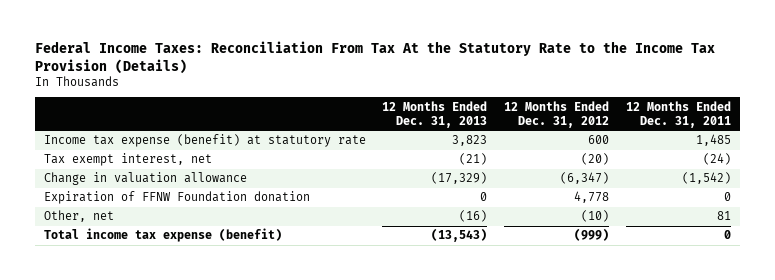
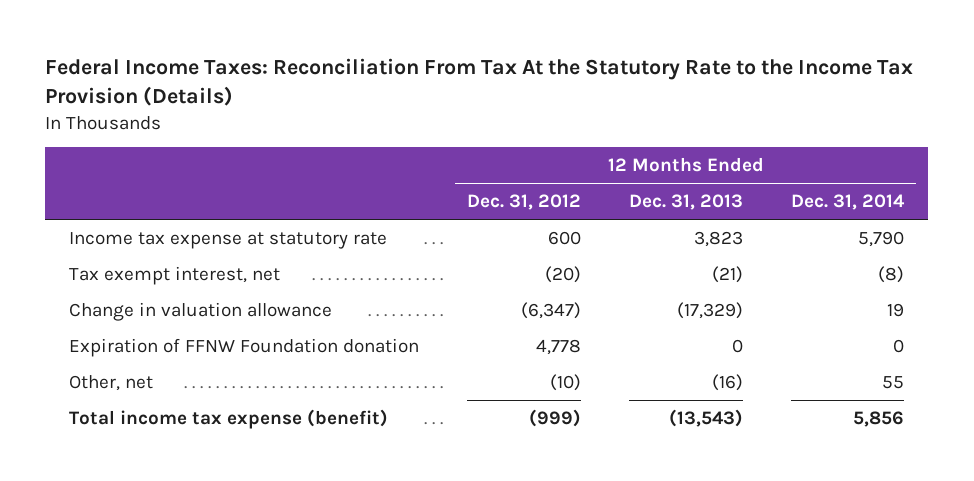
[626,100,732,128] 12 Months Ended Dec. 31, 2011 -> none
none -> [791,194,906,211] Dec. 31, 2014
[43,134,366,148] Income tax expense (benefit) at statutory rate -> [69,231,388,249] Income tax expense at statutory rate

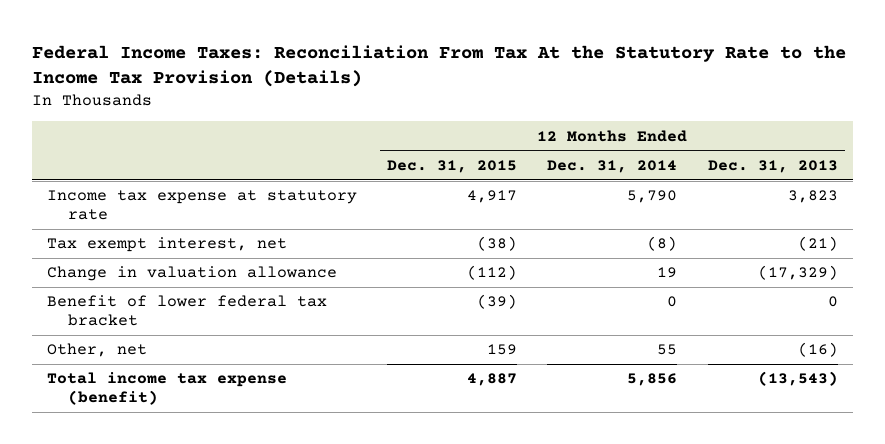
[467,194,582,211] Dec. 31, 2012 -> none
none -> [387,159,518,173] Dec. 31, 2015
[69,337,420,357] Expiration of FFNW Foundation donation -> [47,295,328,327] Benefit of lower federal tax bracket

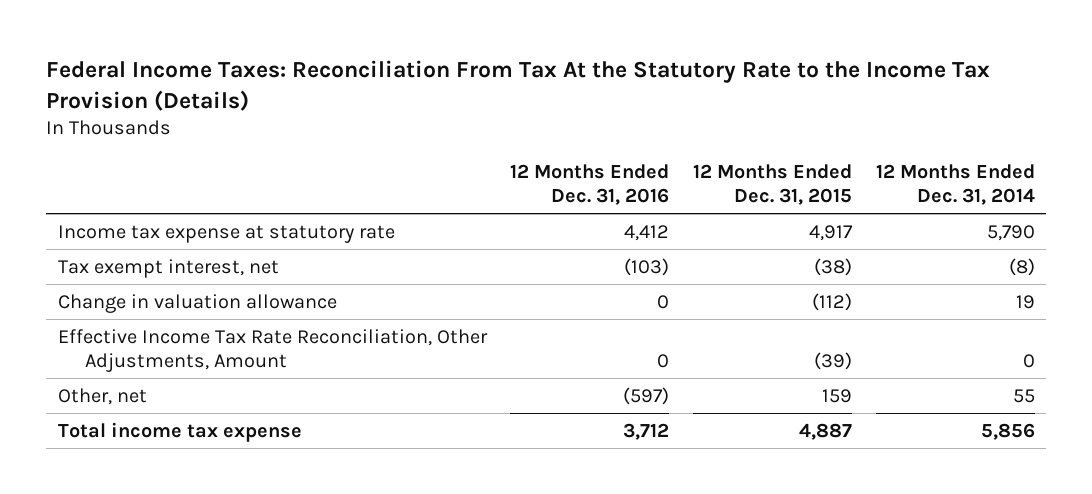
[707,159,838,173] Dec. 31, 2013 -> none
none -> [510,163,670,205] 12 Months Ended Dec. 31, 2016
[47,295,328,327] Benefit of lower federal tax bracket -> none
none -> [57,328,488,372] Effective Income Tax Rate Reconciliation, Other Adjustments, Amount
[47,372,288,406] Total income tax expense (benefit) -> [57,421,302,442] Total income tax expense

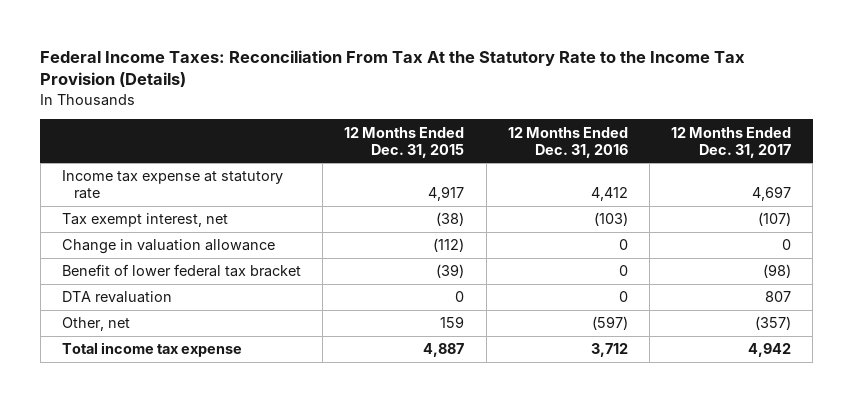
[875,163,1035,205] 12 Months Ended Dec. 31, 2014 -> none
none -> [671,126,792,158] 12 Months Ended Dec. 31, 2017
[57,328,488,372] Effective Income Tax Rate Reconciliation, Other Adjustments, Amount -> [62,264,302,278] Benefit of lower federal tax bracket
none -> [62,291,173,304] DTA revaluation

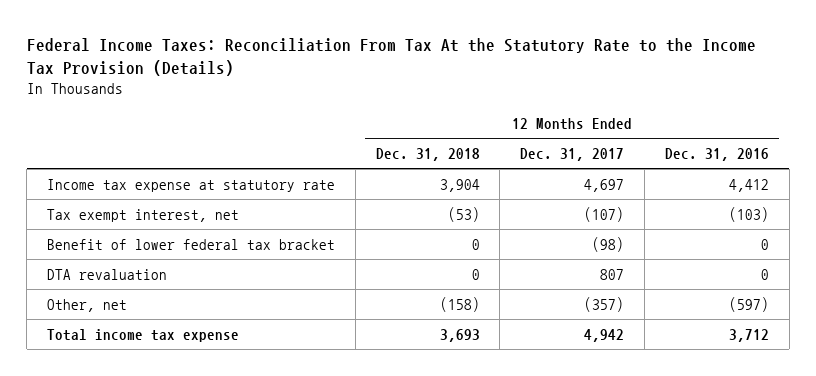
[344,126,465,158] 12 Months Ended Dec. 31, 2015 -> none
none -> [375,148,480,162] Dec. 31, 2018
[62,239,276,255] Change in valuation allowance -> none

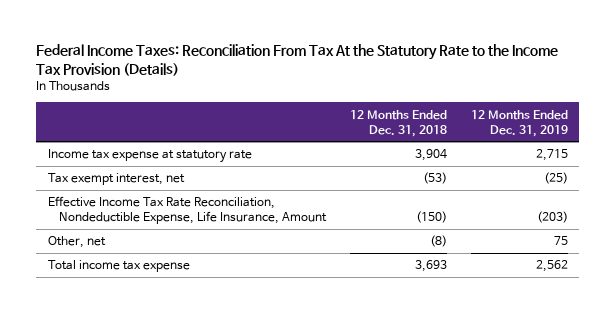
[520,148,625,162] Dec. 31, 2017 -> none
[664,148,769,162] Dec. 31, 2016 -> none
none -> [470,109,568,137] 12 Months Ended Dec. 31, 2019
[46,238,335,250] Benefit of lower federal tax bracket -> none
[46,268,167,280] DTA revaluation -> none
none -> [48,196,327,225] Effective Income Tax Rate Reconciliation, Nondeductible Expense, Life Insurance, Amount
[439,296,480,312] (158) -> [429,235,447,248] (8)

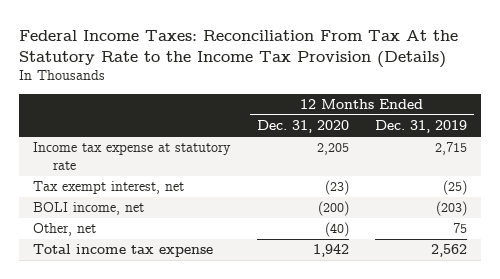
[349,109,447,137] 12 Months Ended Dec. 31, 2018 -> none
none -> [256,120,349,134] Dec. 31, 2020
[48,196,327,225] Effective Income Tax Rate Reconciliation, Nondeductible Expense, Life Insurance, Amount -> [32,202,144,216] BOLI income, net

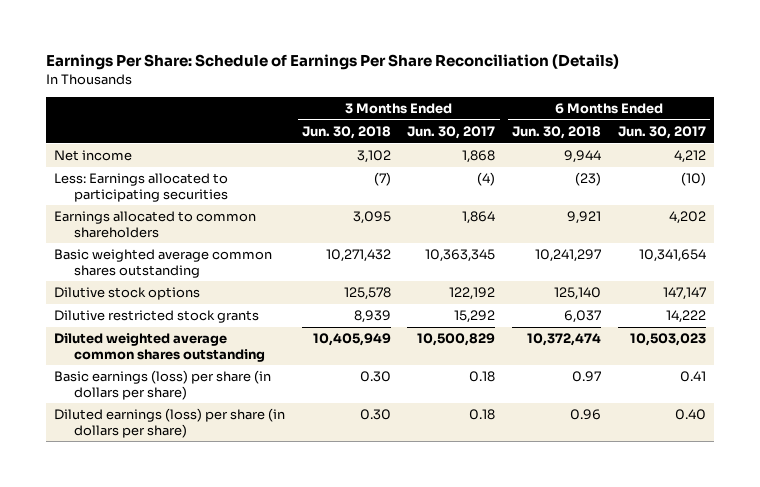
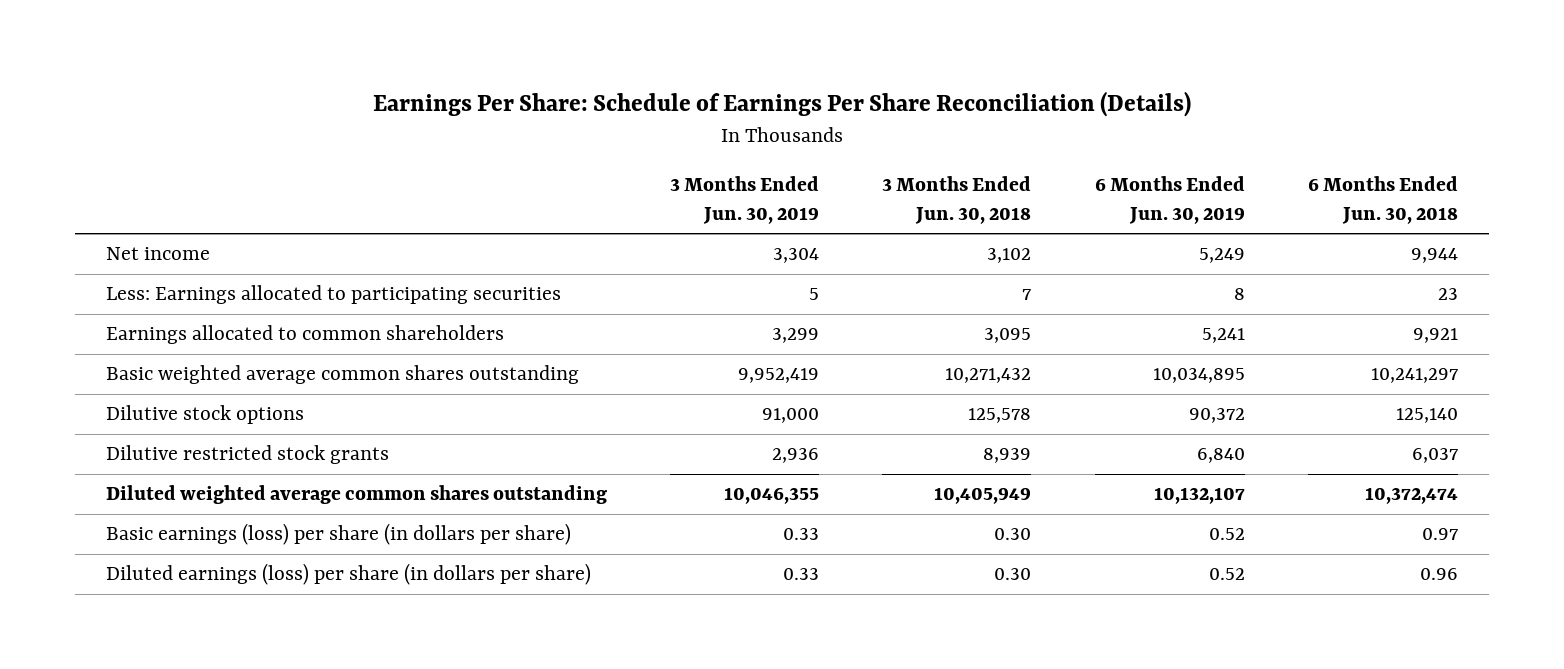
[407,126,496,140] Jun. 30, 2017 -> none
[617,126,706,140] Jun. 30, 2017 -> none
none -> [670,176,820,224] 3 Months Ended Jun. 30, 2019
none -> [1094,176,1245,224] 6 Months Ended Jun. 30, 2019
[373,172,391,187] (7) -> [1022,289,1032,301] 7
[575,172,602,187] (23) -> [1437,288,1458,301] 23

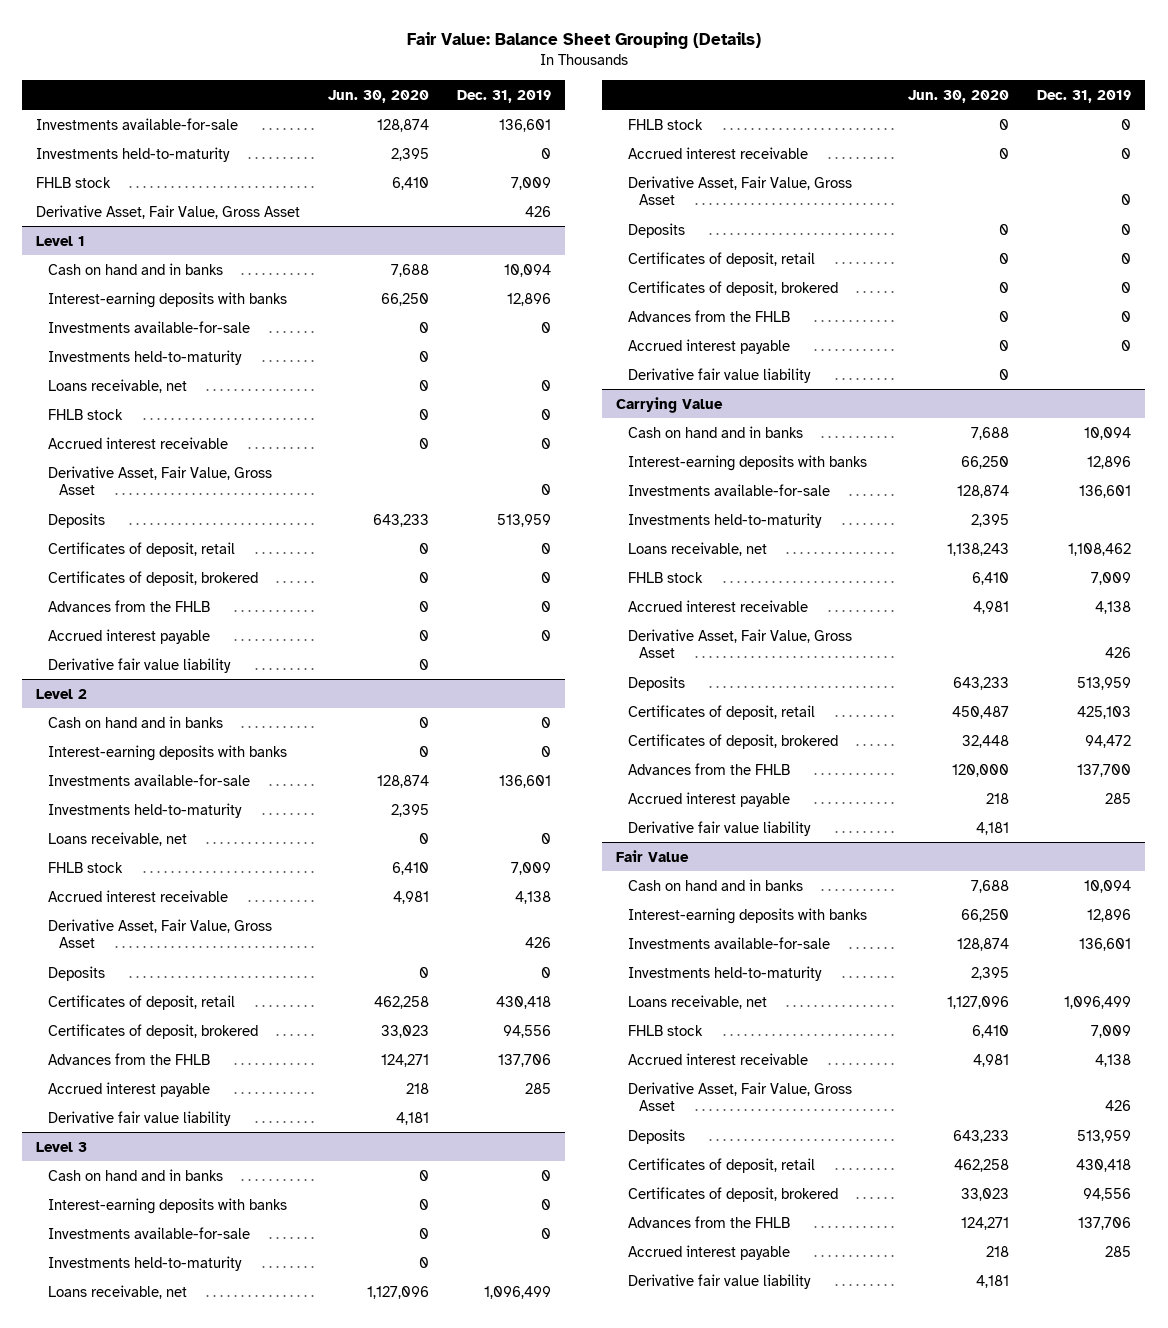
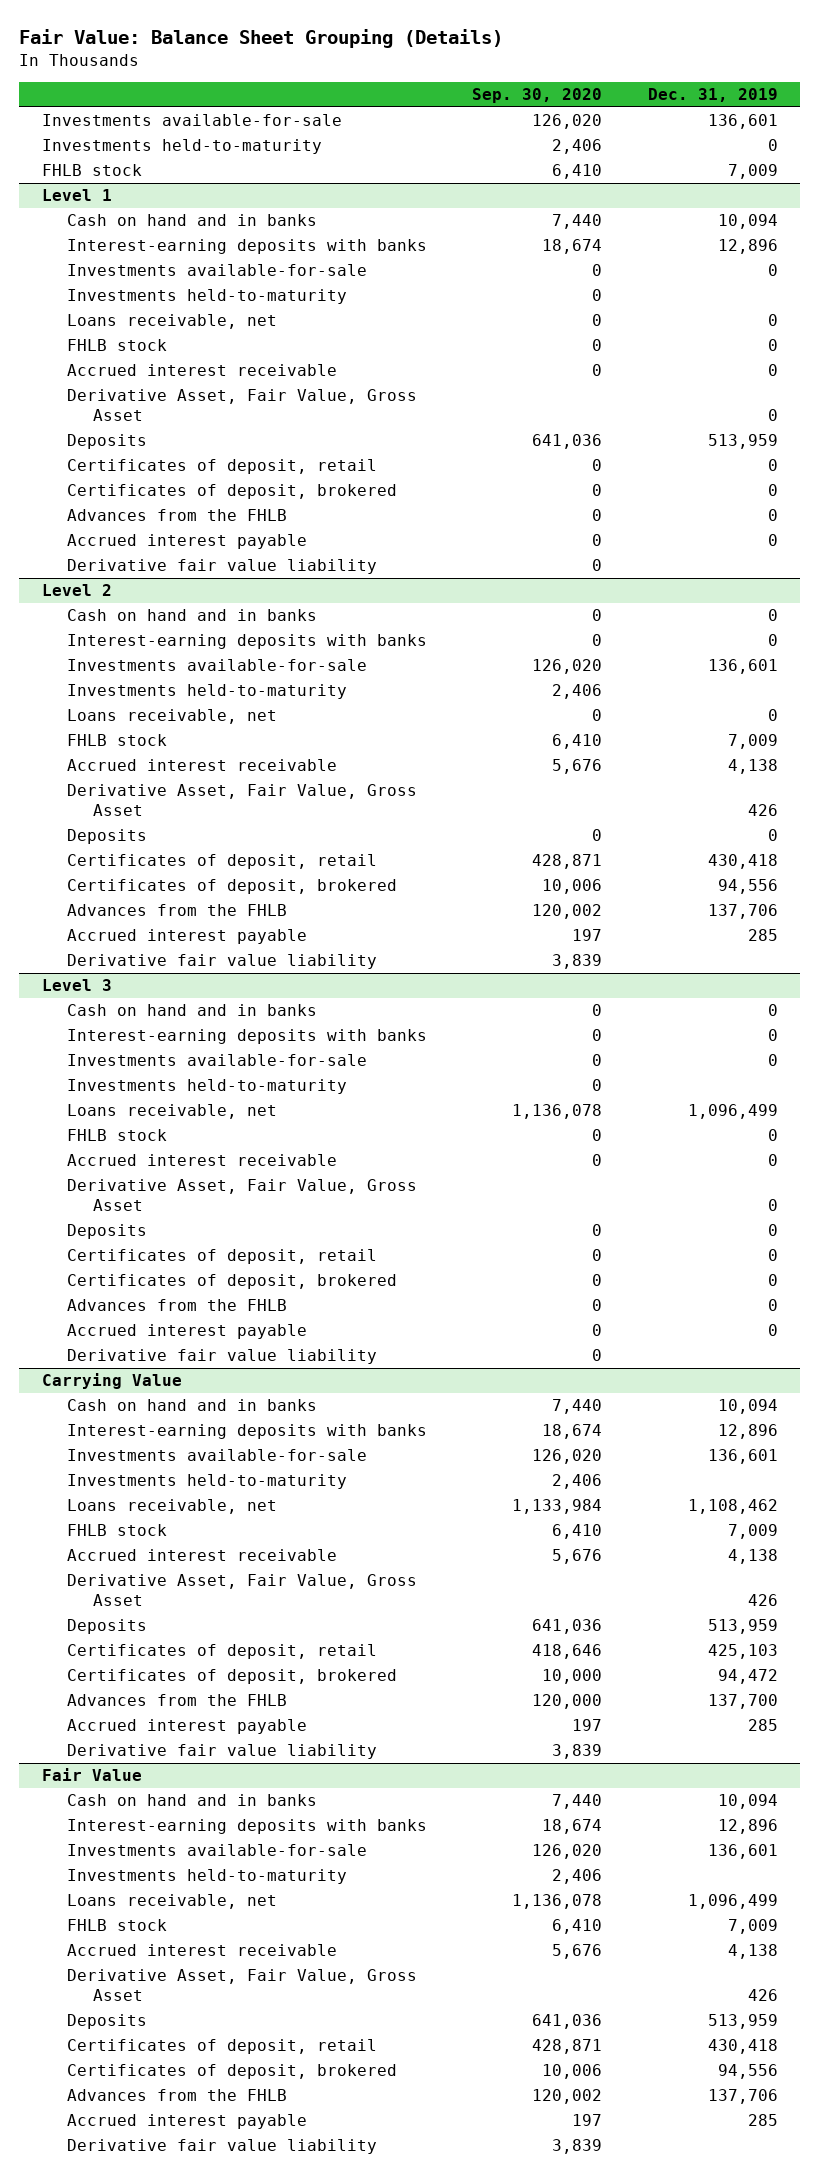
[328,89,430,103] Jun. 30, 2020 -> none
none -> [472,88,603,104] Sep. 30, 2020
[36,204,301,219] Derivative Asset, Fair Value, Gross Asset -> none

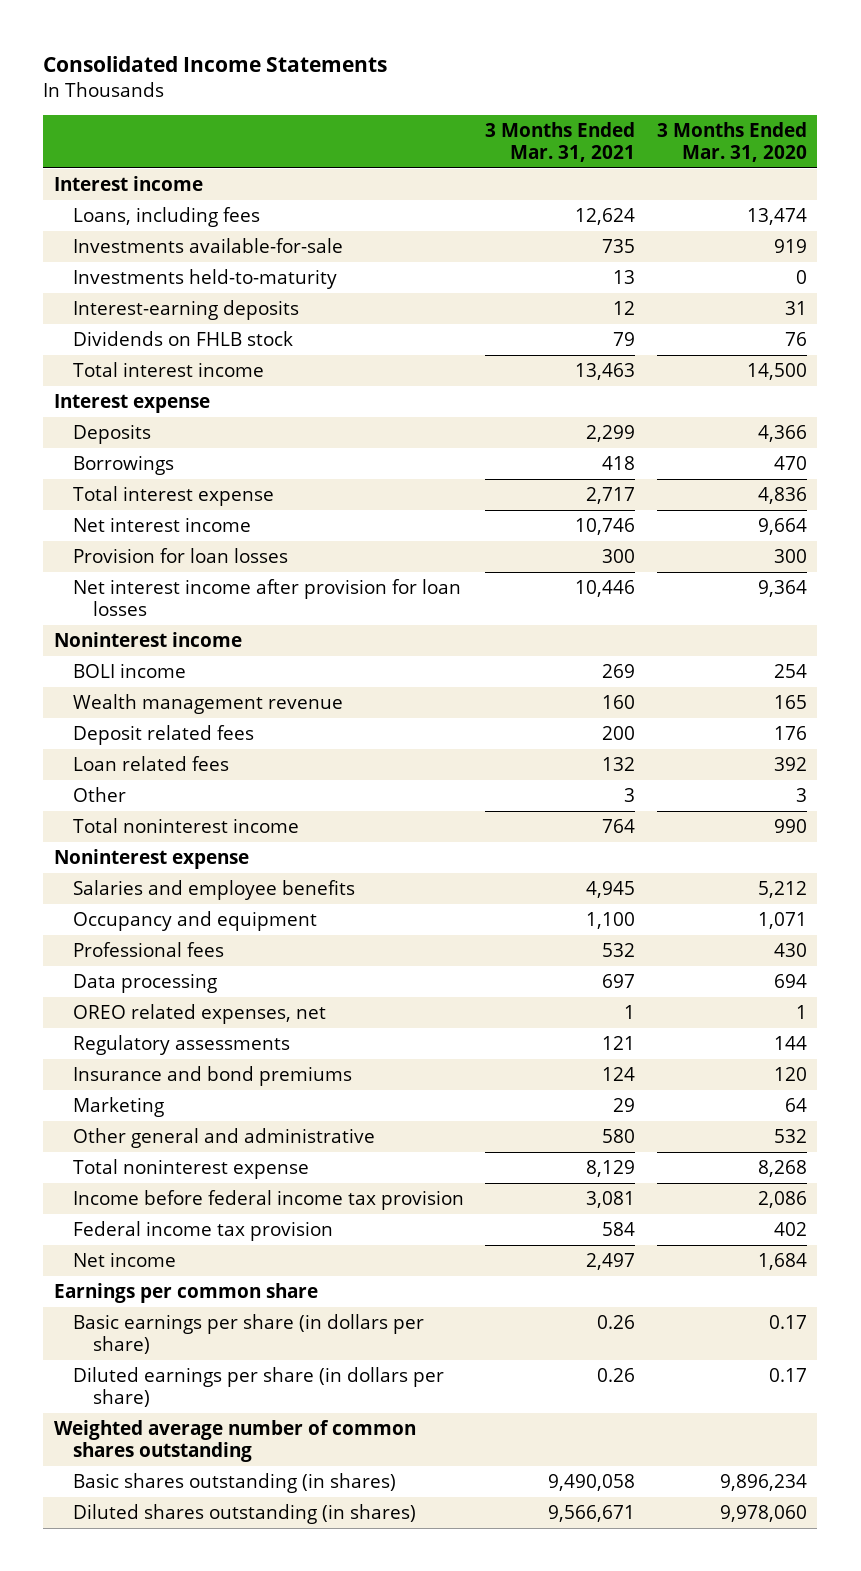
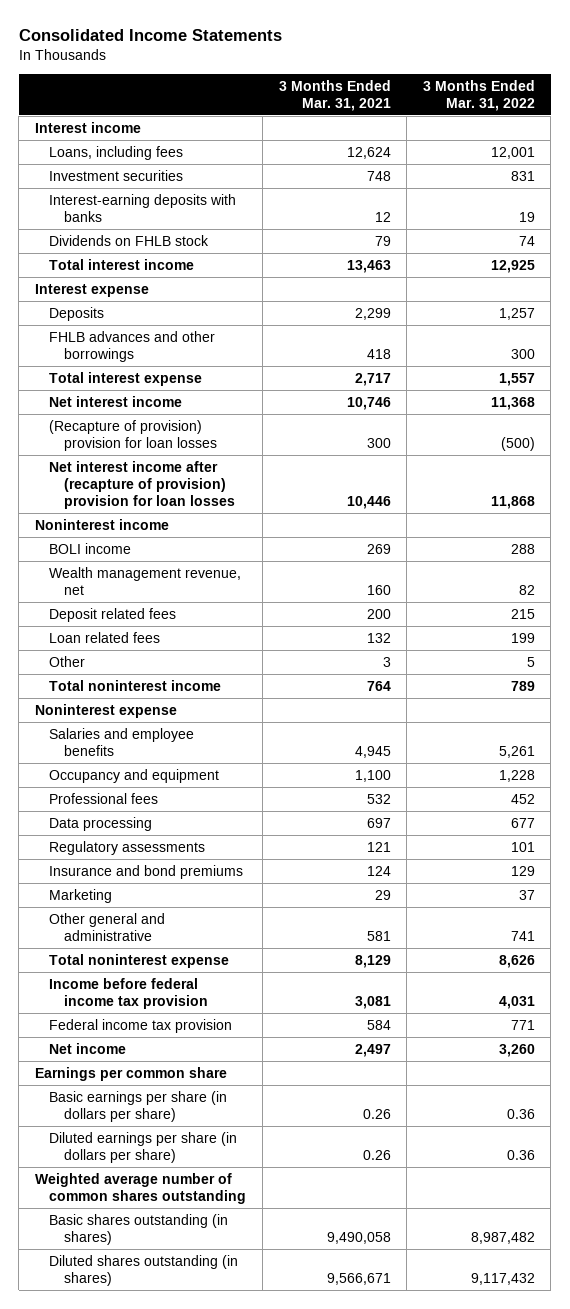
[656,122,807,163] 3 Months Ended Mar. 31, 2020 -> none
none -> [422,79,535,111] 3 Months Ended Mar. 31, 2022
[73,237,344,253] Investments available-for-sale -> none
[73,268,338,289] Investments held-to-maturity -> none
none -> [49,169,184,181] Investment securities
[73,299,300,320] Interest-earning deposits -> [49,193,237,222] Interest-earning deposits with banks
[73,454,175,475] Borrowings -> [49,330,216,362] FHLB advances and other borrowings
[73,547,289,563] Provision for loan losses -> [49,419,217,451] (Recapture of provision) provision for loan losses
[73,578,462,616] Net interest income after provision for loan losses -> [49,460,235,509] Net interest income after (recapture of provision) provision for loan losses
[73,693,344,714] Wealth management revenue -> [49,566,242,595] Wealth management revenue, net
[73,1003,327,1024] OREO related expenses, net -> none
[602,1128,636,1143] 580 -> [366,930,391,941] 581

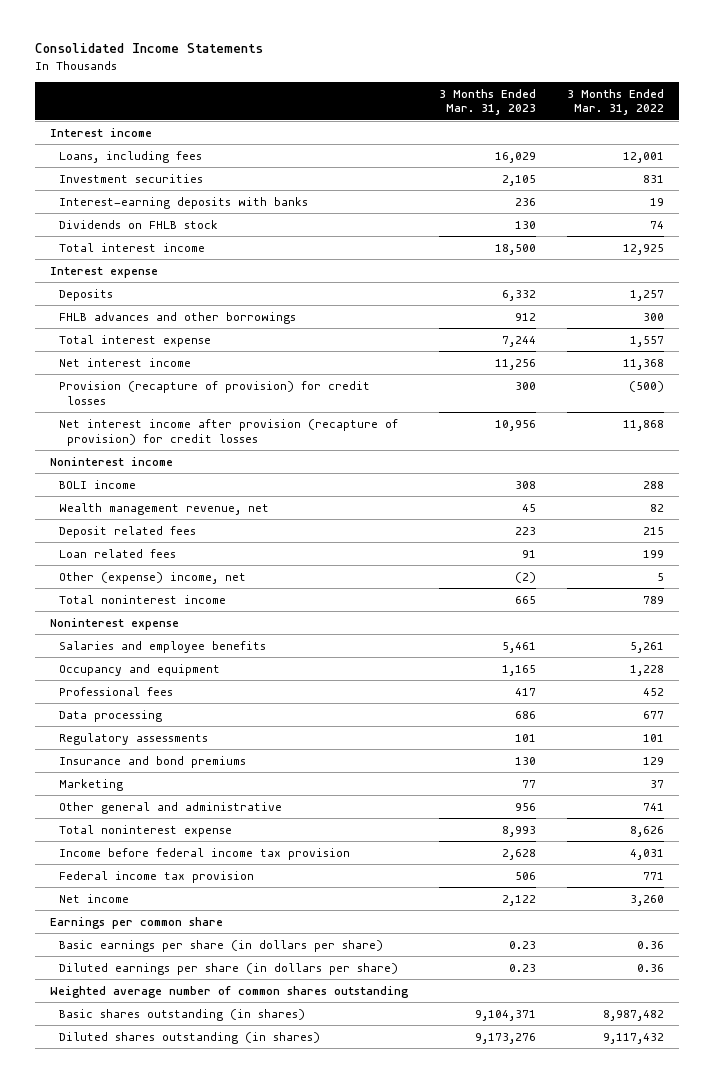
[278,79,391,111] 3 Months Ended Mar. 31, 2021 -> none
none -> [438,88,536,116] 3 Months Ended Mar. 31, 2023
[49,419,217,451] (Recapture of provision) provision for loan losses -> [58,380,370,405] Provision (recapture of provision) for credit losses
[49,460,235,509] Net interest income after (recapture of provision) provision for loan losses -> [58,418,398,446] Net interest income after provision (recapture of provision) for credit losses
[49,655,86,667] Other -> [58,571,246,584] Other (expense) income, net

